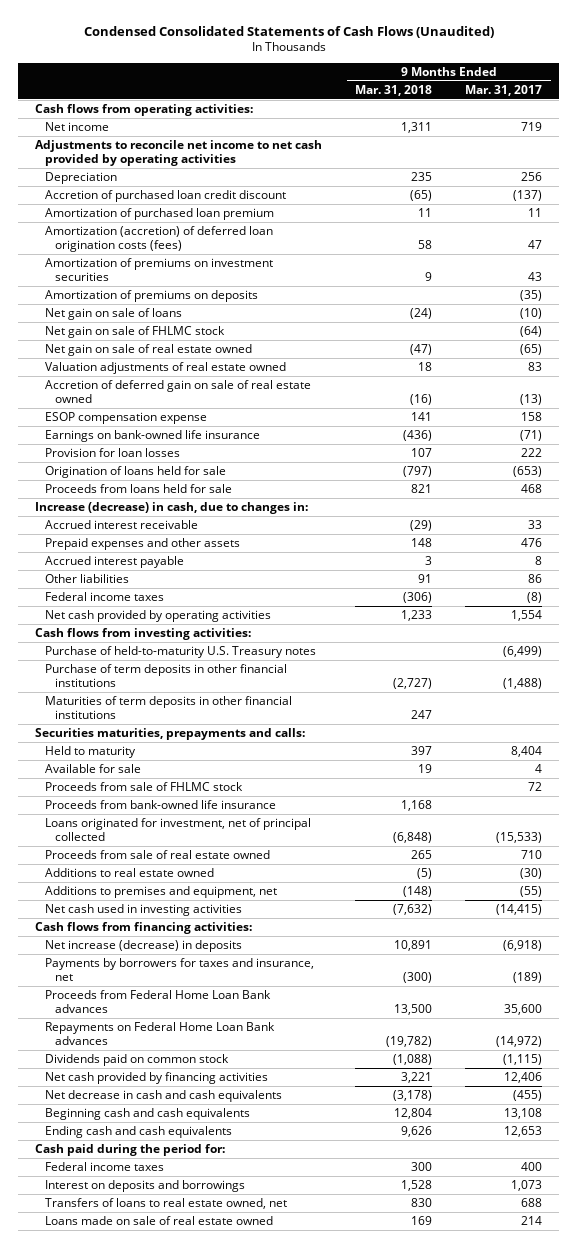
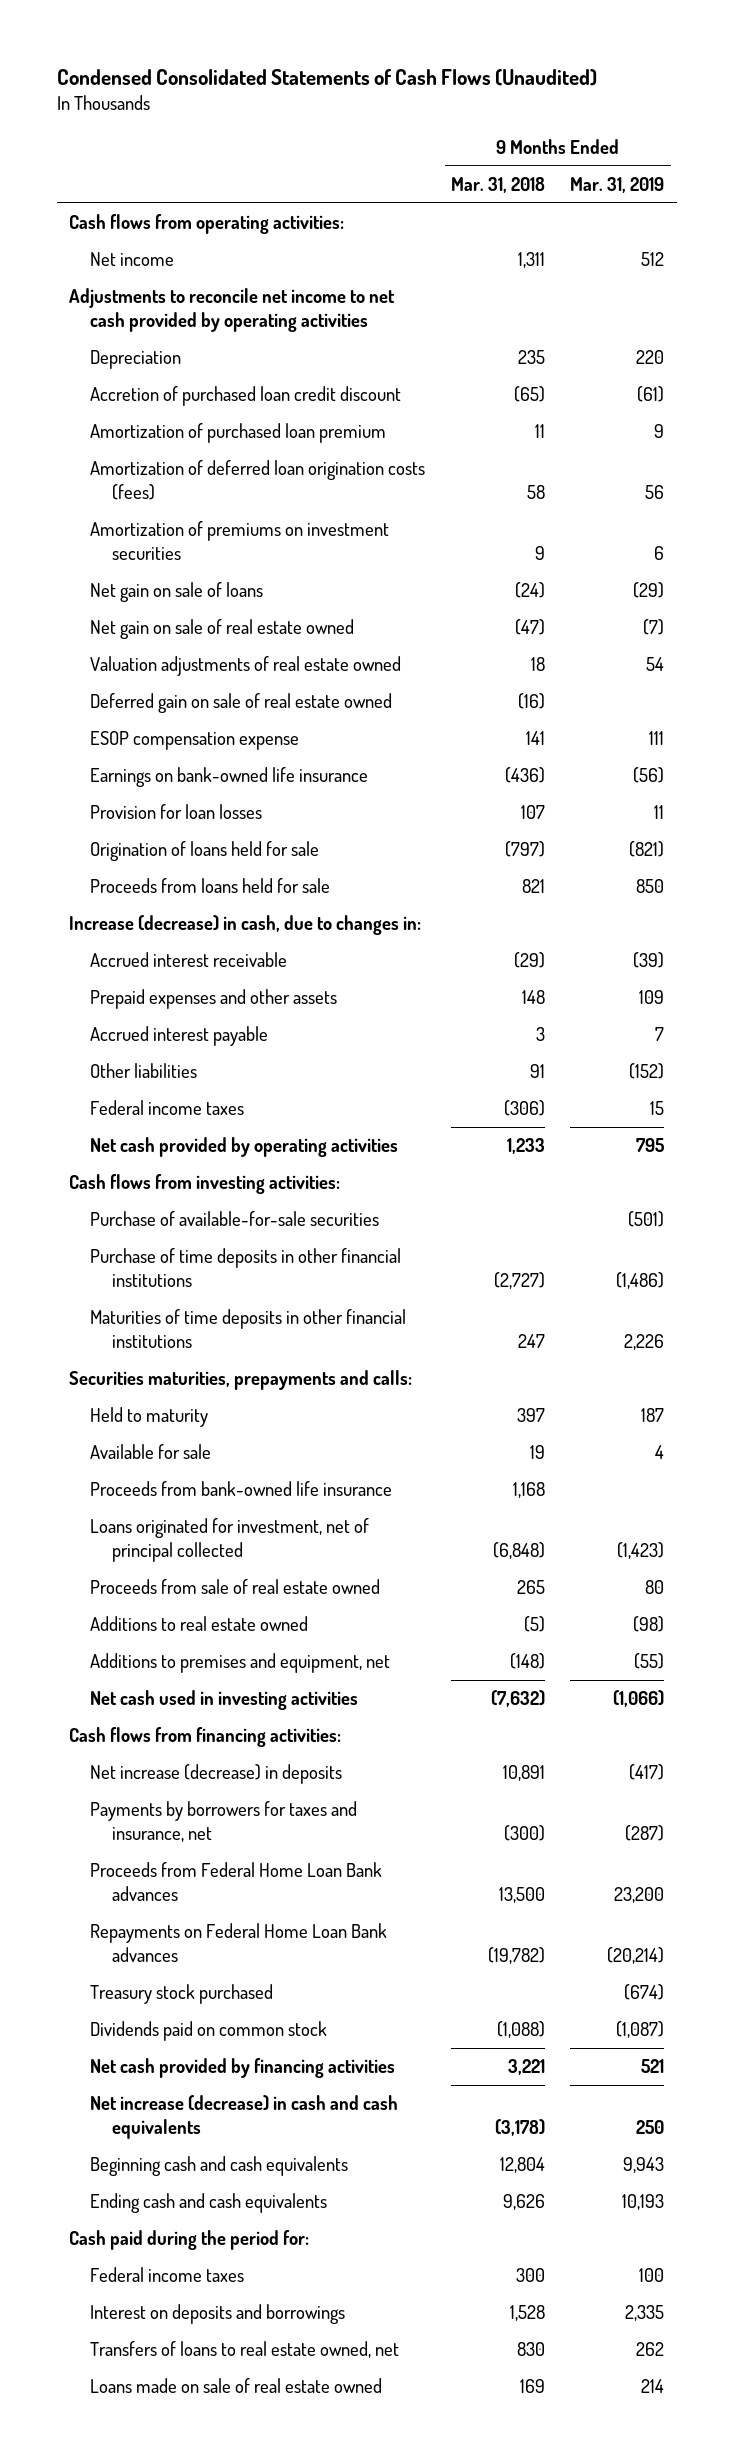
[465,84,543,96] Mar. 31, 2017 -> none
none -> [570,176,665,193] Mar. 31, 2019
[45,226,274,253] Amortization (accretion) of deferred loan origination costs (fees) -> [90,460,426,500] Amortization of deferred loan origination costs (fees)
[45,290,259,303] Amortization of premiums on deposits -> none
[45,326,226,339] Net gain on sale of FHLMC stock -> none
[45,380,312,404] Accretion of deferred gain on sale of real estate owned -> [90,693,393,714] Deferred gain on sale of real estate owned
[45,646,317,659] Purchase of held-to-maturity U.S. Treasury notes -> none
none -> [90,1211,380,1227] Purchase of available-for-sale securities
[45,664,288,688] Purchase of term deposits in other financial institutions -> [90,1248,402,1287] Purchase of time deposits in other financial institutions
[45,696,293,720] Maturities of term deposits in other financial institutions -> [90,1309,407,1348] Maturities of time deposits in other financial institutions
[45,782,244,792] Proceeds from sale of FHLMC stock -> none
none -> [90,1984,274,2005] Treasury stock purchased
[45,1090,283,1103] Net decrease in cash and cash equivalents -> [90,2095,399,2139] Net increase (decrease) in cash and cash equivalents

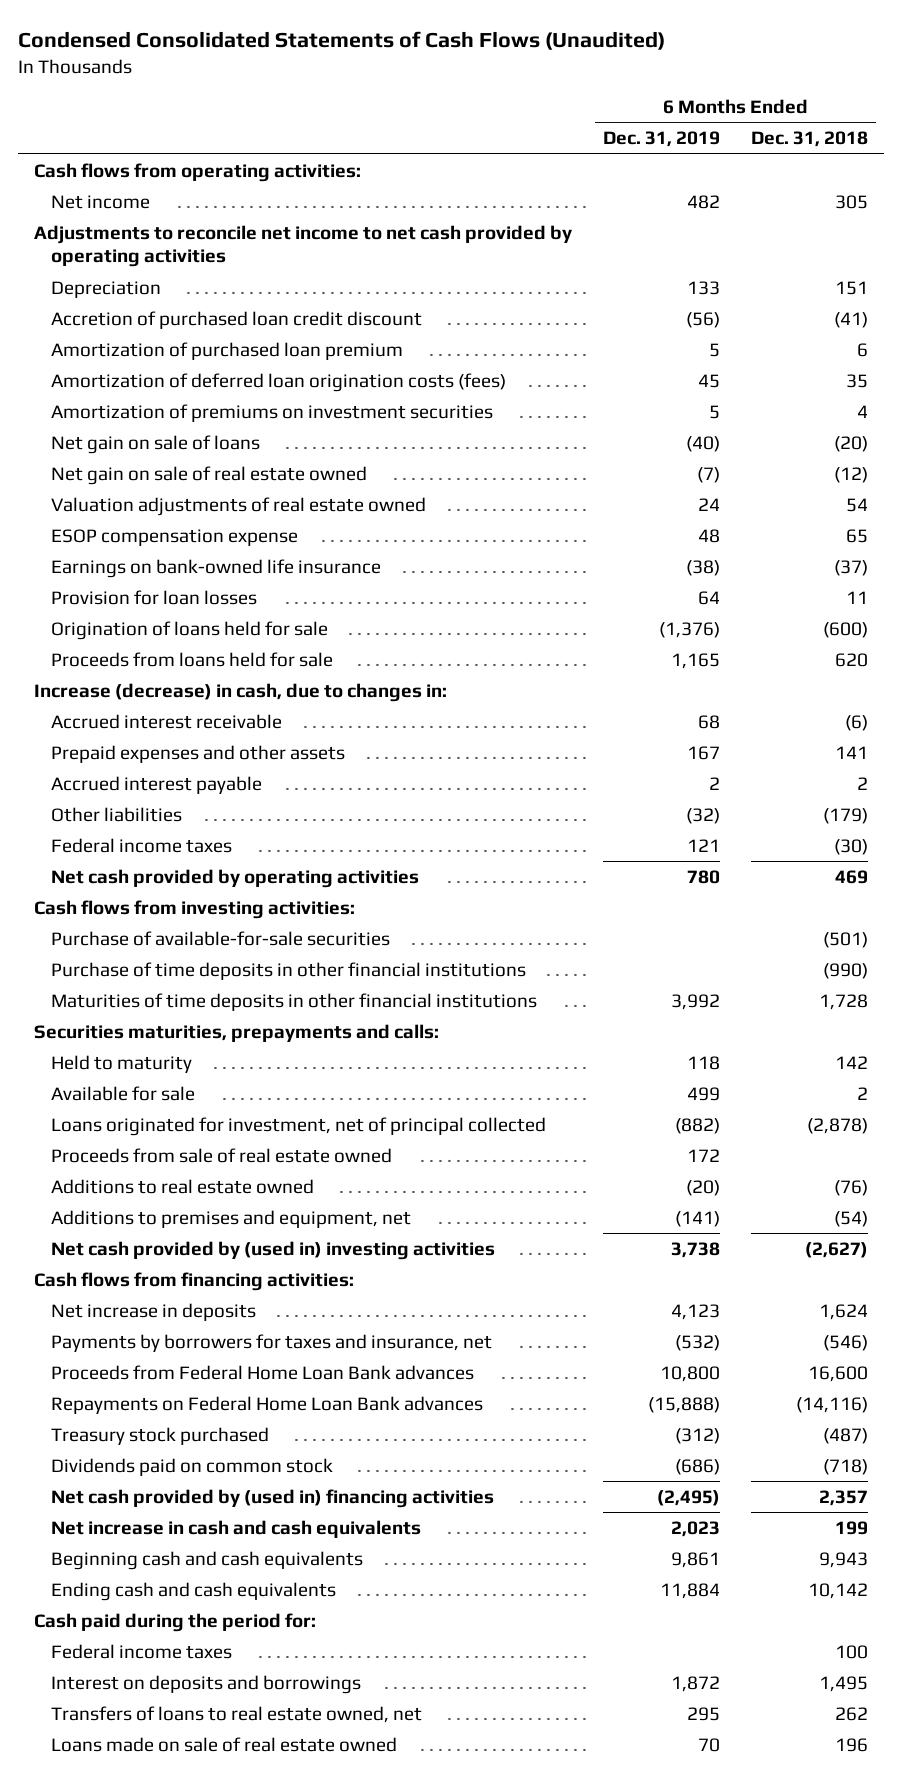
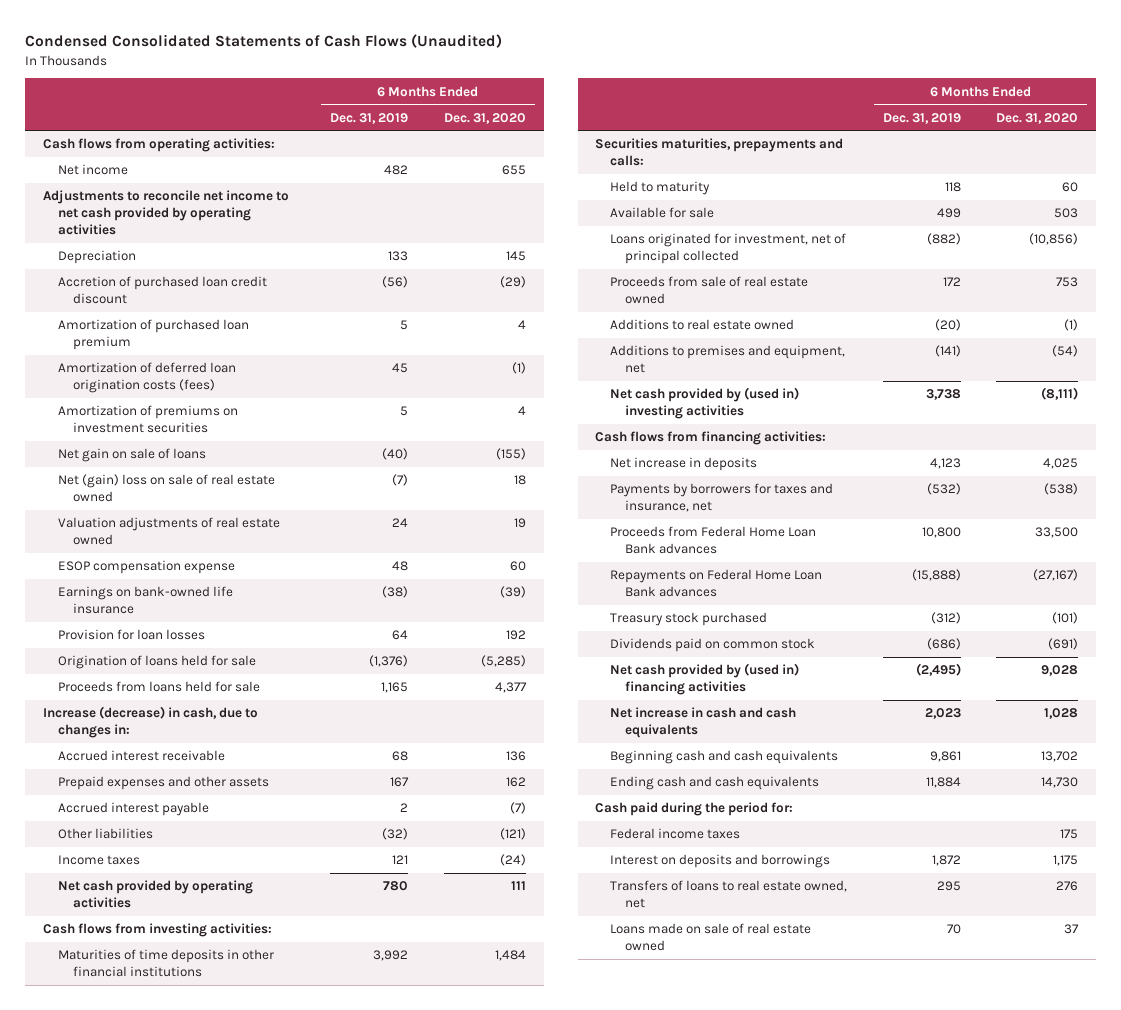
[751,131,869,148] Dec. 31, 2018 -> none
none -> [443,112,526,124] Dec. 31, 2020
[51,465,368,485] Net gain on sale of real estate owned -> [57,474,275,503] Net (gain) loss on sale of real estate owned
[51,837,233,853] Federal income taxes -> [57,855,140,866] Income taxes
[51,930,391,946] Purchase of available-for-sale securities -> none
[51,961,527,980] Purchase of time deposits in other financial institutions -> none

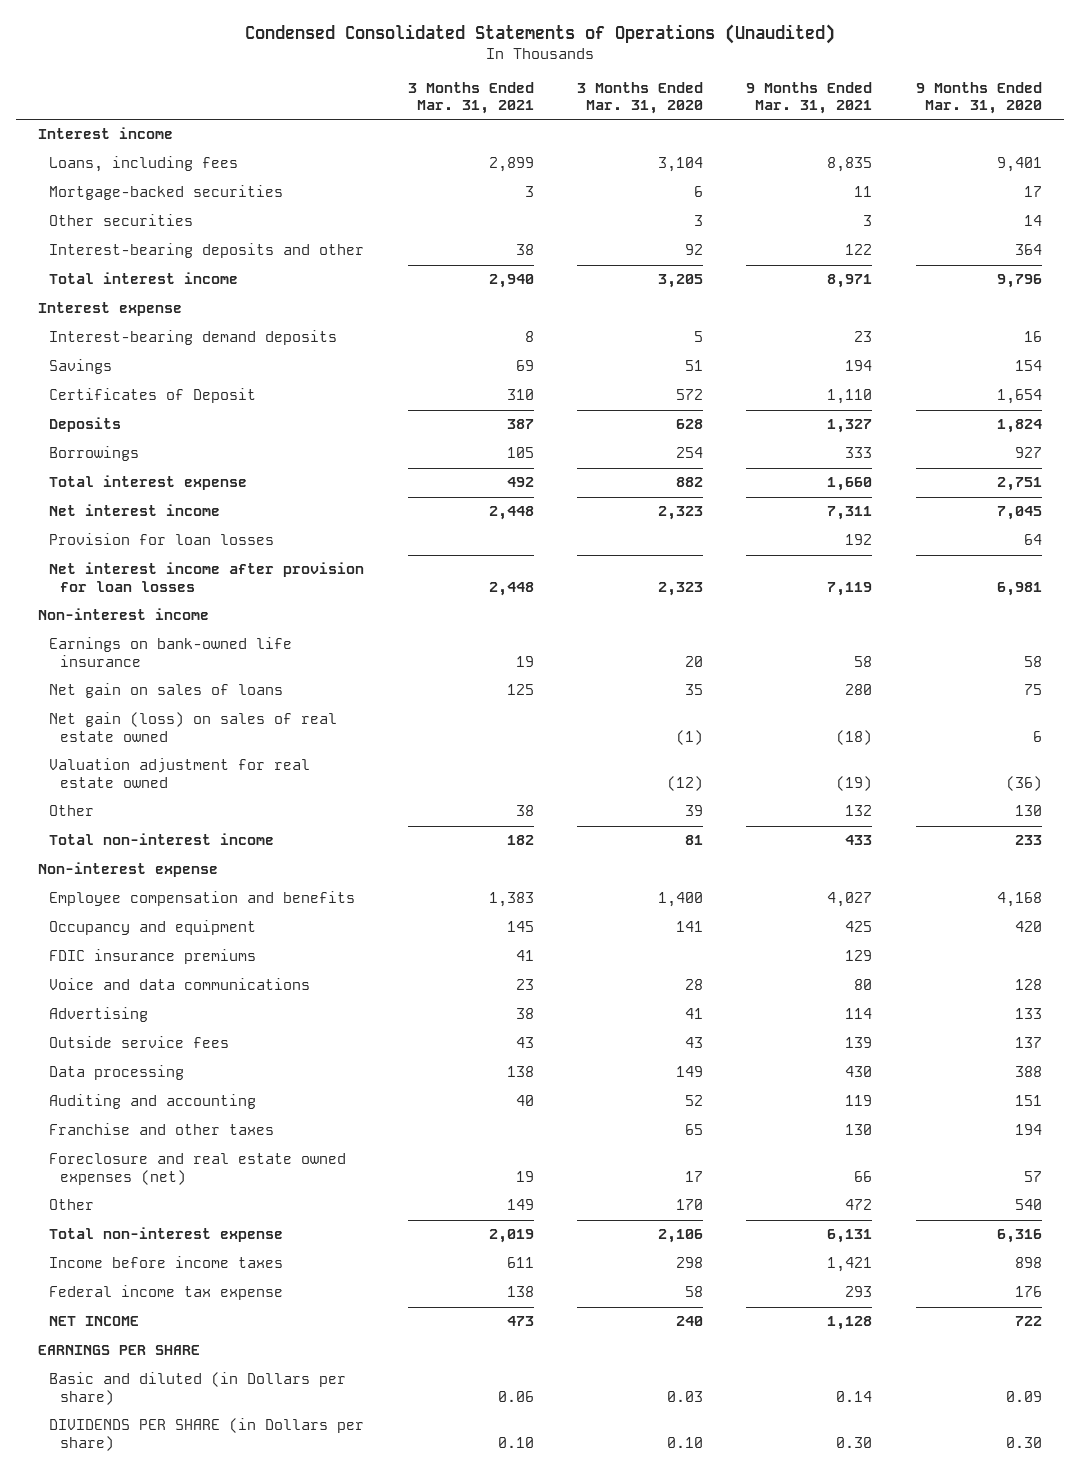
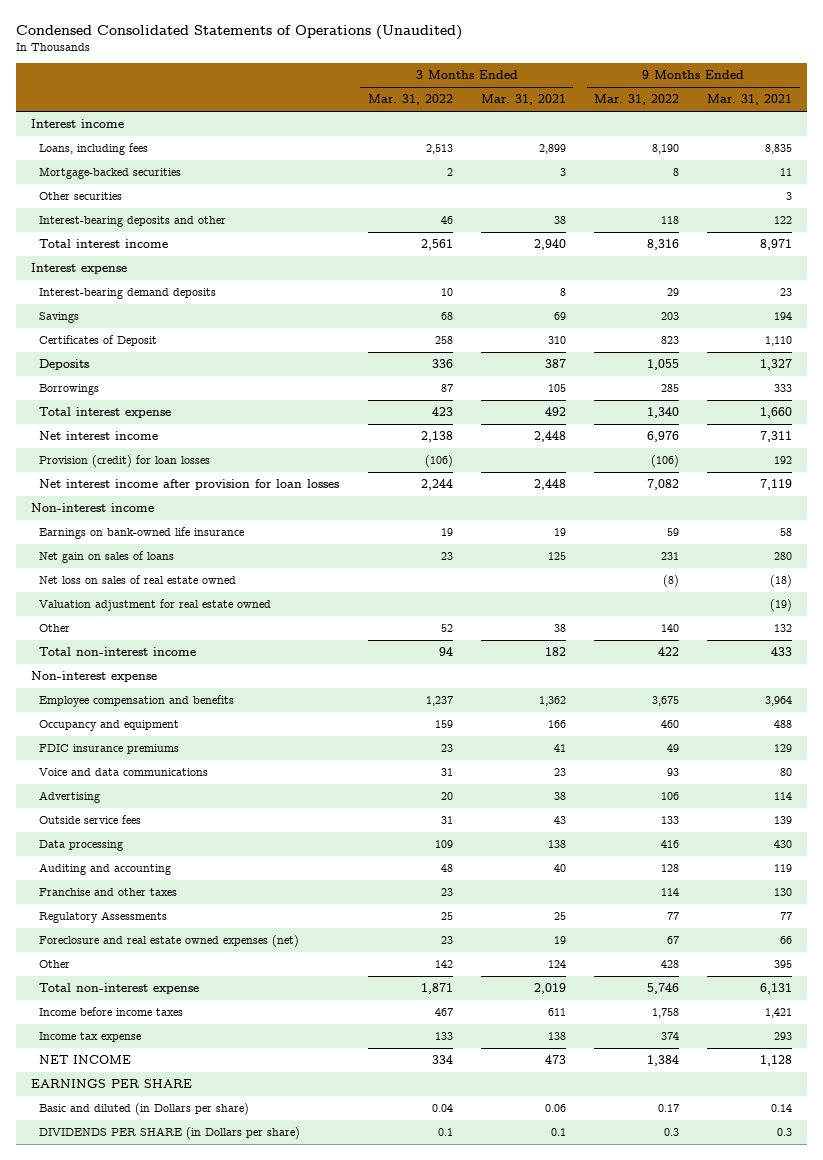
[577,81,704,115] 3 Months Ended Mar. 31, 2020 -> none
[915,81,1042,115] 9 Months Ended Mar. 31, 2020 -> none
none -> [367,94,453,106] Mar. 31, 2022
none -> [594,94,680,106] Mar. 31, 2022
[49,533,275,546] Provision for loan losses -> [39,455,211,468] Provision (credit) for loan losses
[49,712,338,742] Net gain (loss) on sales of real estate owned -> [39,575,237,585] Net loss on sales of real estate owned
[488,892,534,908] 1,383 -> [538,696,566,707] 1,362
[827,892,873,908] 4,027 -> [765,696,793,707] 3,964
[506,921,534,933] 145 -> [547,720,566,729] 166
[845,921,873,933] 425 -> [774,720,793,729] 488
none -> [39,911,168,924] Regulatory Assessments
[506,1199,534,1211] 149 -> [547,960,566,969] 124
[845,1199,873,1211] 472 -> [774,960,793,969] 395
[49,1285,284,1301] Federal income tax expense -> [39,1032,142,1043] Income tax expense
[497,1436,534,1448] 0.10 -> [550,1128,566,1137] 0.1
[836,1436,873,1448] 0.30 -> [777,1128,793,1137] 0.3

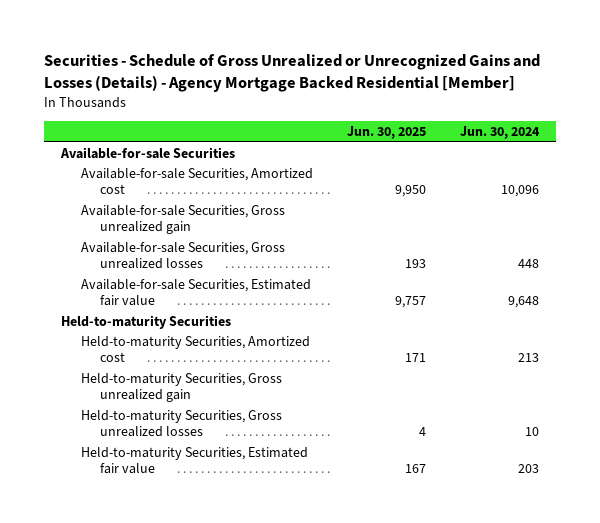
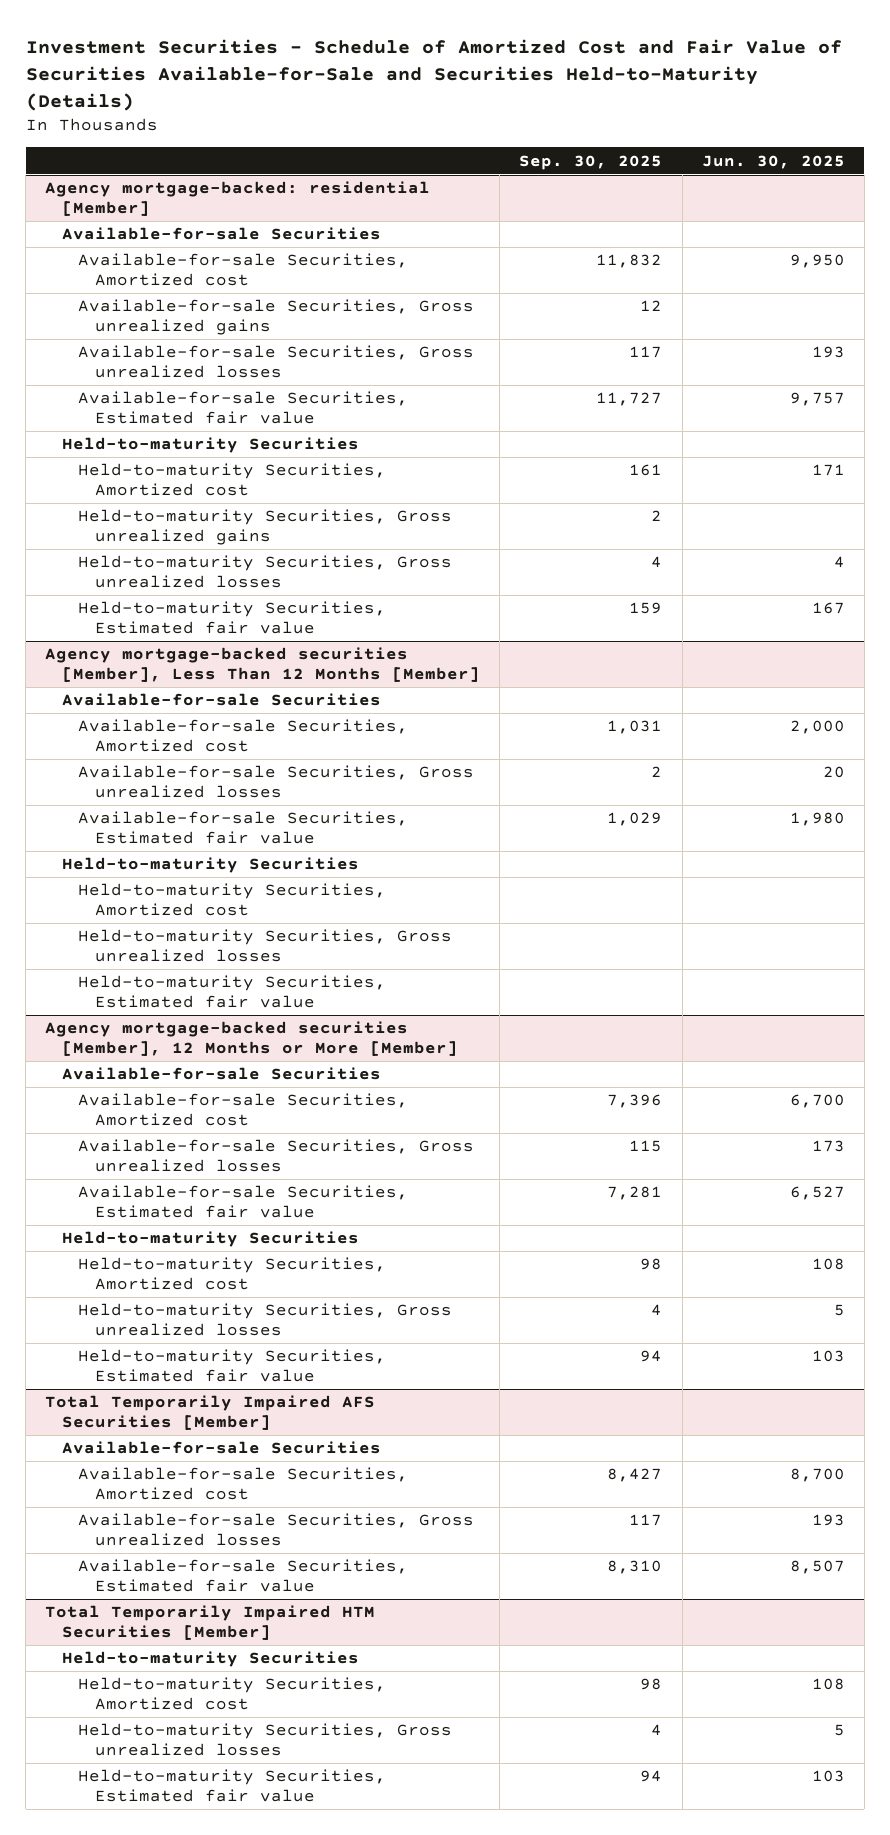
[44,54,541,93] Securities - Schedule of Gross Unrealized or Unrecognized Gains and Losses (Details) - Agency Mortgage Backed Residential [Member] -> [25,38,842,111] Investment Securities - Schedule of Amortized Cost and Fair Value of Securities Available-for-Sale and Securities Held-to-Maturity (Details)
[459,126,540,140] Jun. 30, 2024 -> none
none -> [519,154,663,170] Sep. 30, 2025
none -> [45,181,431,217] Agency mortgage-backed: residential [Member]
[80,204,285,235] Available-for-sale Securities, Gross unrealized gain -> [78,299,475,336] Available-for-sale Securities, Gross unrealized gains
[80,372,282,403] Held-to-maturity Securities, Gross unrealized gain -> [78,509,453,546] Held-to-maturity Securities, Gross unrealized gains
none -> [45,647,480,683] Agency mortgage-backed securities [Member], Less Than 12 Months [Member]
none -> [61,693,381,707] Available-for-sale Securities
none -> [78,719,409,753] Available-for-sale Securities, Amortized cost
none -> [78,765,475,799] Available-for-sale Securities, Gross unrealized losses
none -> [78,811,409,845] Available-for-sale Securities, Estimated fair value
none -> [61,857,359,874] Held-to-maturity Securities
none -> [78,883,387,917] Held-to-maturity Securities, Amortized cost
none -> [78,929,453,963] Held-to-maturity Securities, Gross unrealized losses
none -> [78,975,387,1009] Held-to-maturity Securities, Estimated fair value
none -> [45,1021,458,1057] Agency mortgage-backed securities [Member], 12 Months or More [Member]
none -> [61,1067,381,1081] Available-for-sale Securities
none -> [78,1093,409,1127] Available-for-sale Securities, Amortized cost
none -> [78,1139,475,1173] Available-for-sale Securities, Gross unrealized losses
none -> [78,1185,409,1219] Available-for-sale Securities, Estimated fair value
none -> [61,1231,359,1248] Held-to-maturity Securities
none -> [78,1257,387,1291] Held-to-maturity Securities, Amortized cost
none -> [78,1303,453,1337] Held-to-maturity Securities, Gross unrealized losses
none -> [78,1349,387,1383] Held-to-maturity Securities, Estimated fair value
none -> [45,1395,376,1431] Total Temporarily Impaired AFS Securities [Member]
none -> [61,1441,381,1455] Available-for-sale Securities
none -> [78,1467,409,1501] Available-for-sale Securities, Amortized cost
none -> [78,1513,475,1547] Available-for-sale Securities, Gross unrealized losses
none -> [78,1559,409,1593] Available-for-sale Securities, Estimated fair value
none -> [45,1605,376,1641] Total Temporarily Impaired HTM Securities [Member]
none -> [61,1651,359,1668] Held-to-maturity Securities
none -> [78,1677,387,1711] Held-to-maturity Securities, Amortized cost
none -> [78,1723,453,1757] Held-to-maturity Securities, Gross unrealized losses
none -> [78,1769,387,1803] Held-to-maturity Securities, Estimated fair value

